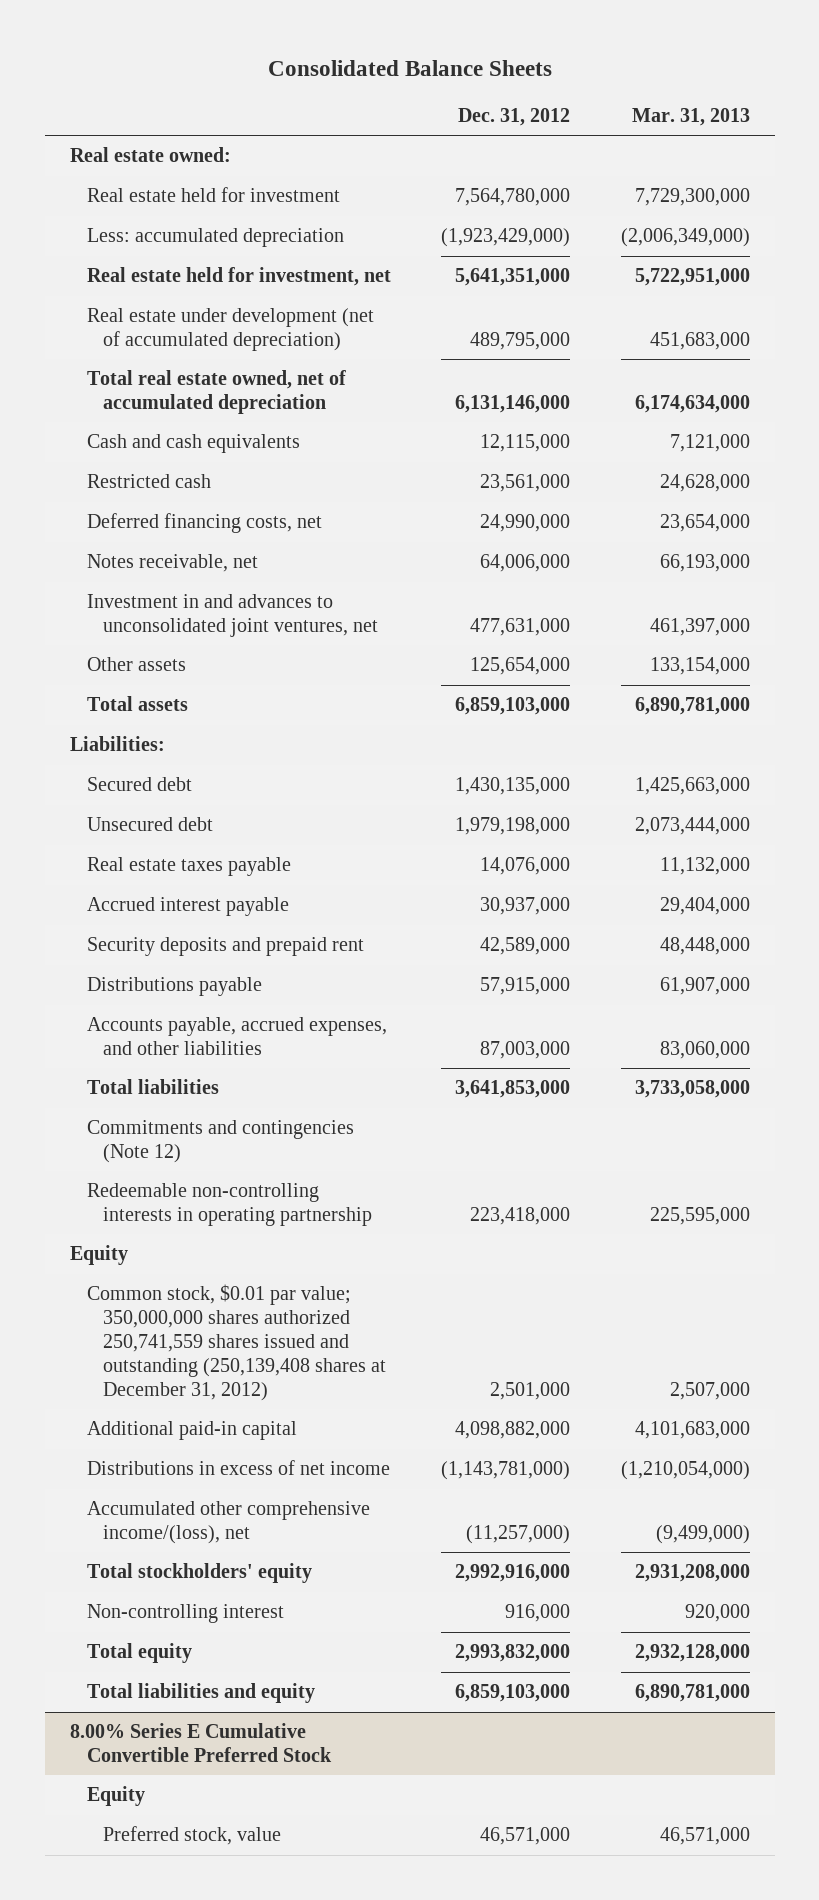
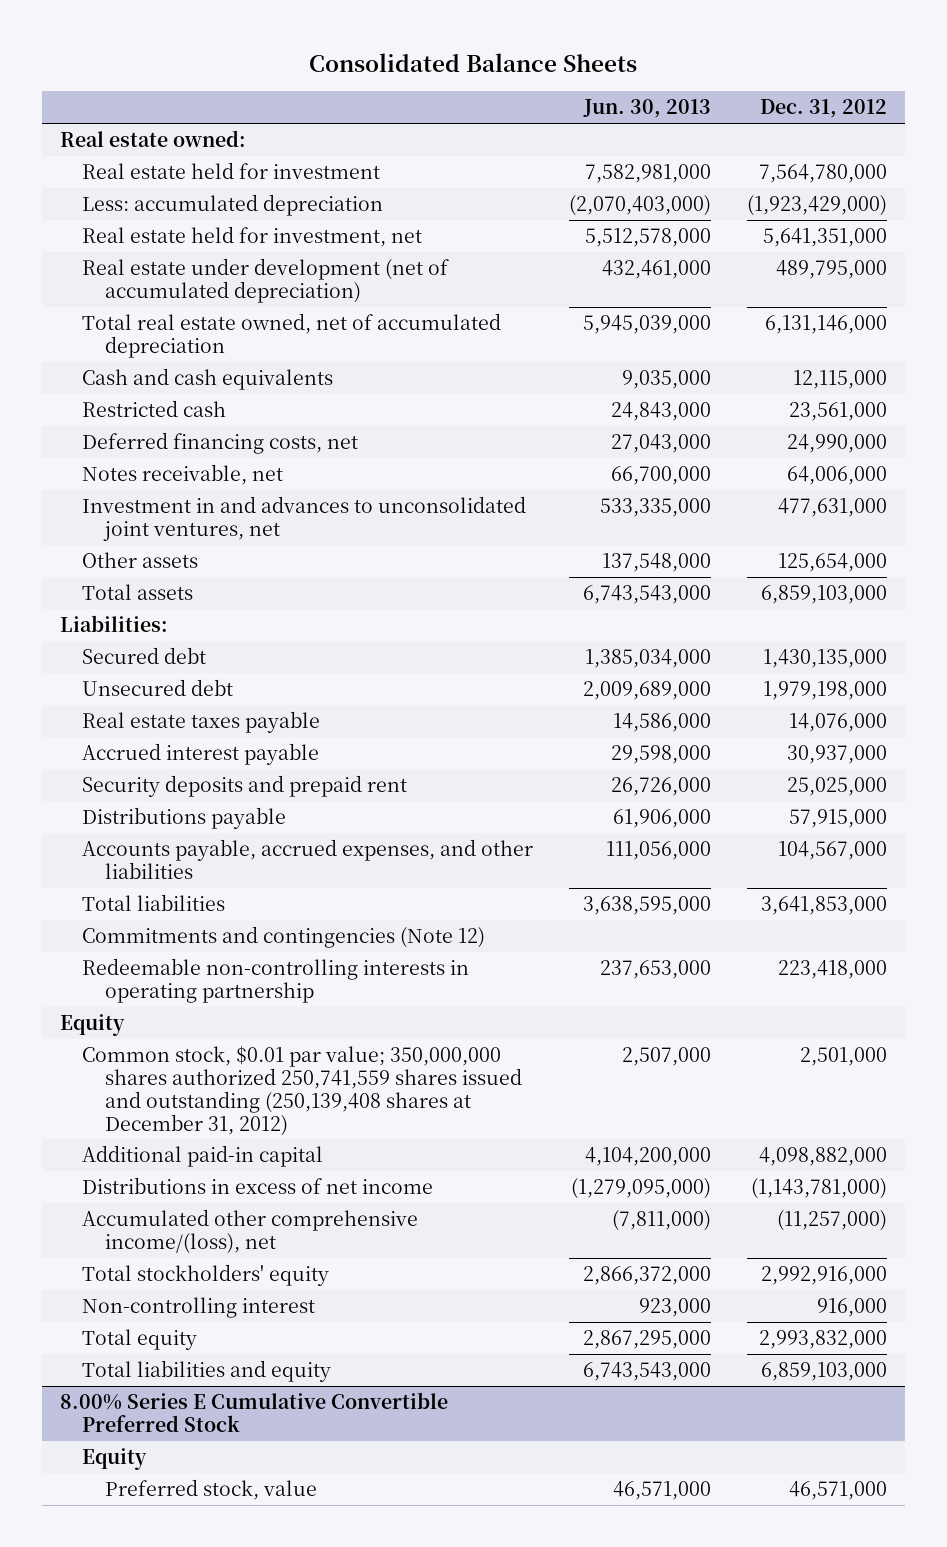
[631,108,750,127] Mar. 31, 2013 -> none
none -> [583,99,712,119] Jun. 30, 2013
[480,937,571,956] 42,589,000 -> [786,776,887,796] 25,025,000
[480,1041,571,1060] 87,003,000 -> [777,840,887,860] 104,567,000

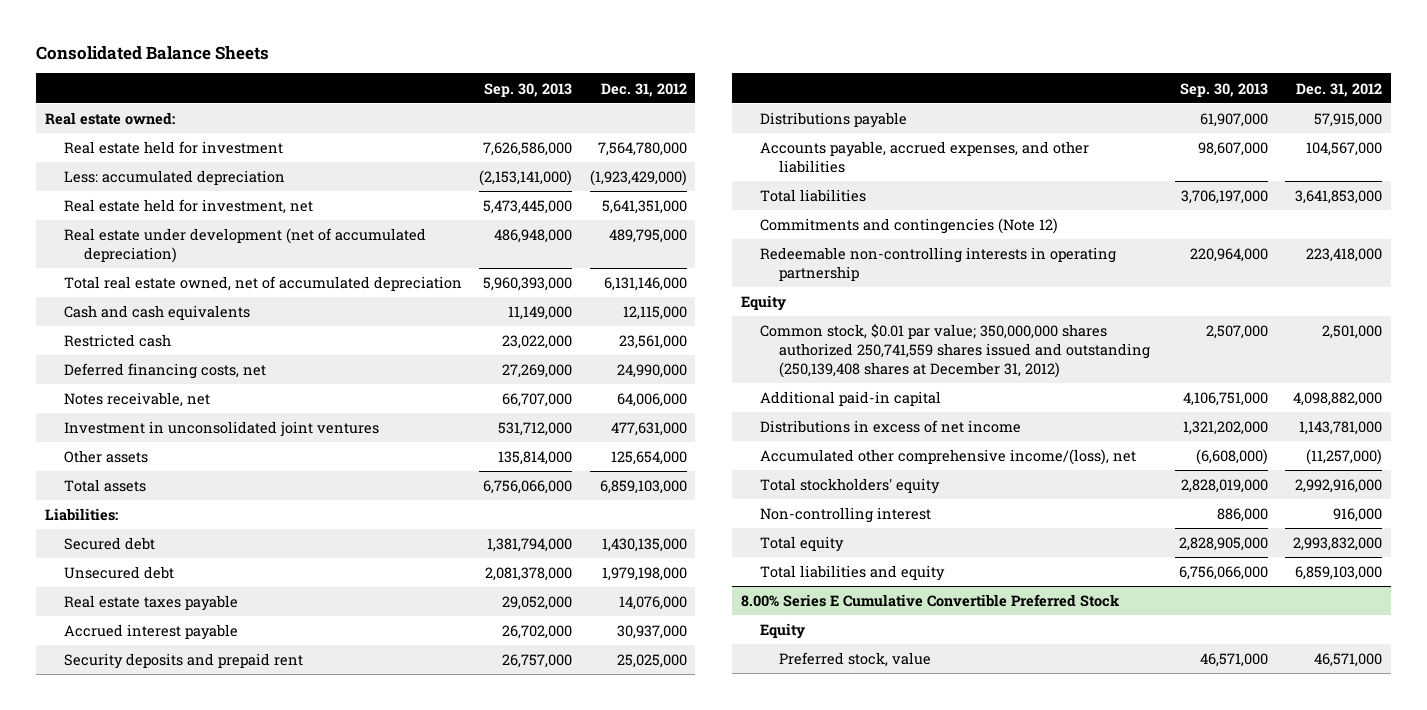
[583,99,712,119] Jun. 30, 2013 -> none
none -> [484,82,573,97] Sep. 30, 2013
[82,495,527,541] Investment in and advances to unconsolidated joint ventures, net -> [64,421,380,438] Investment in unconsolidated joint ventures
[750,1177,887,1199] (1,143,781,000) -> [1299,421,1383,436] 1,143,781,000

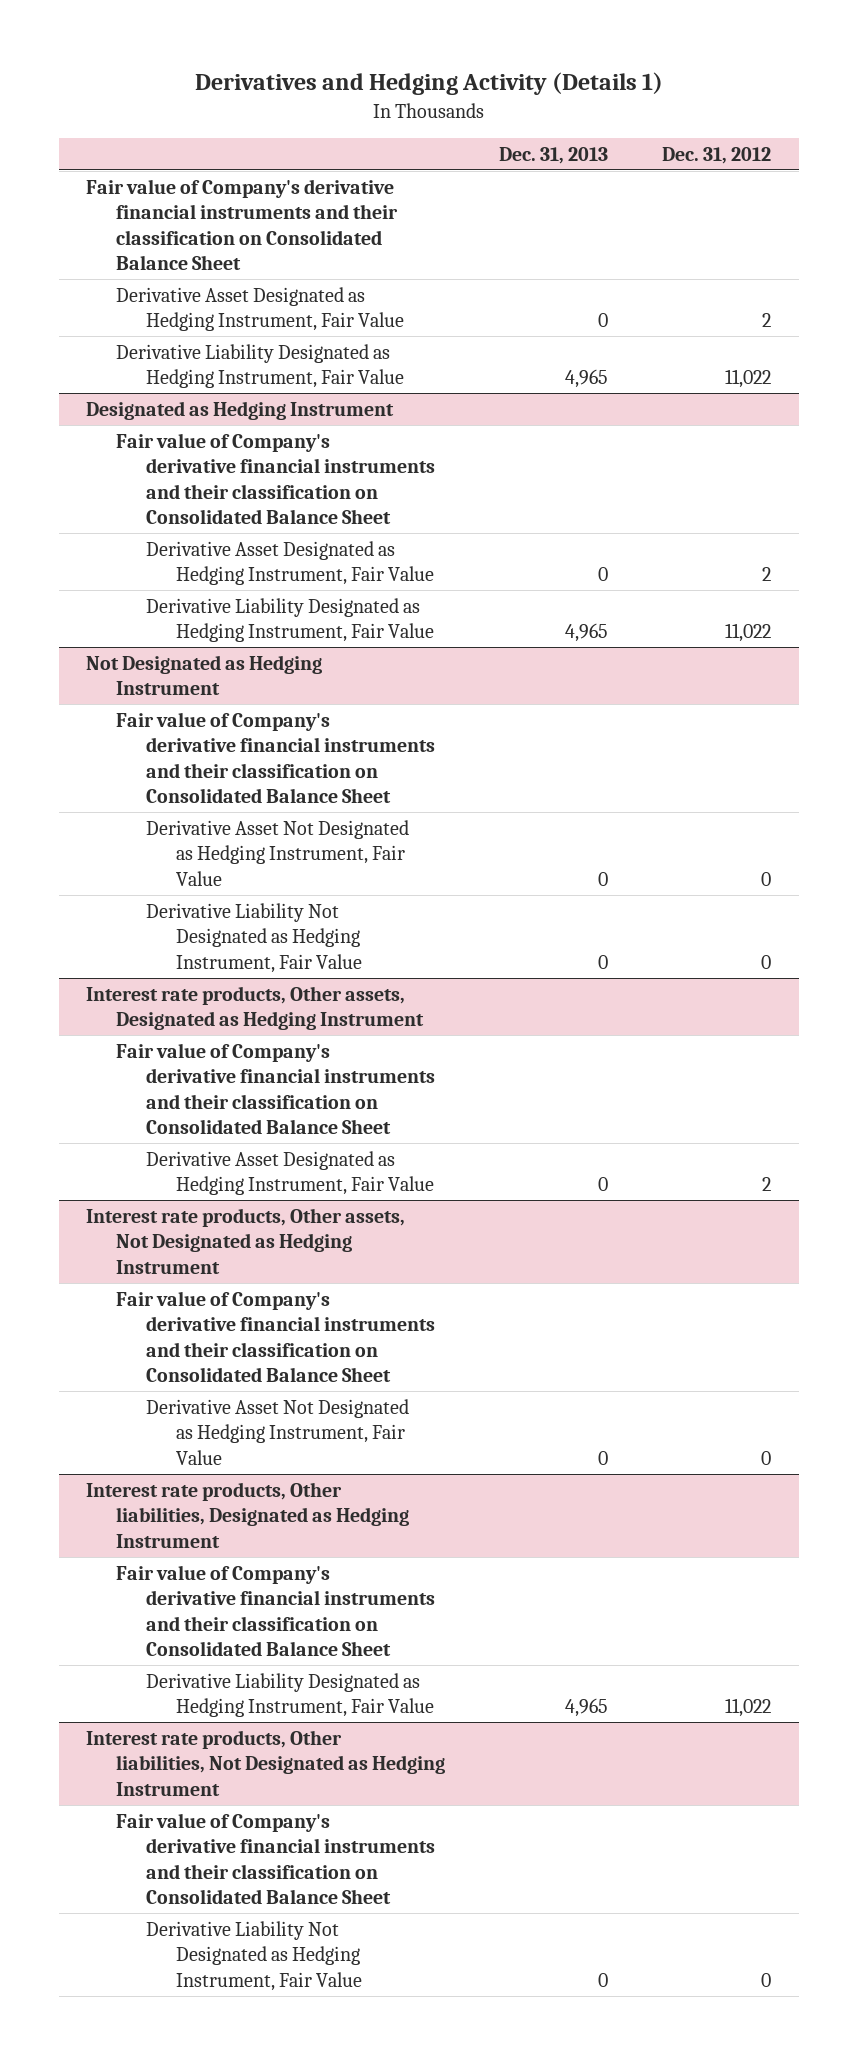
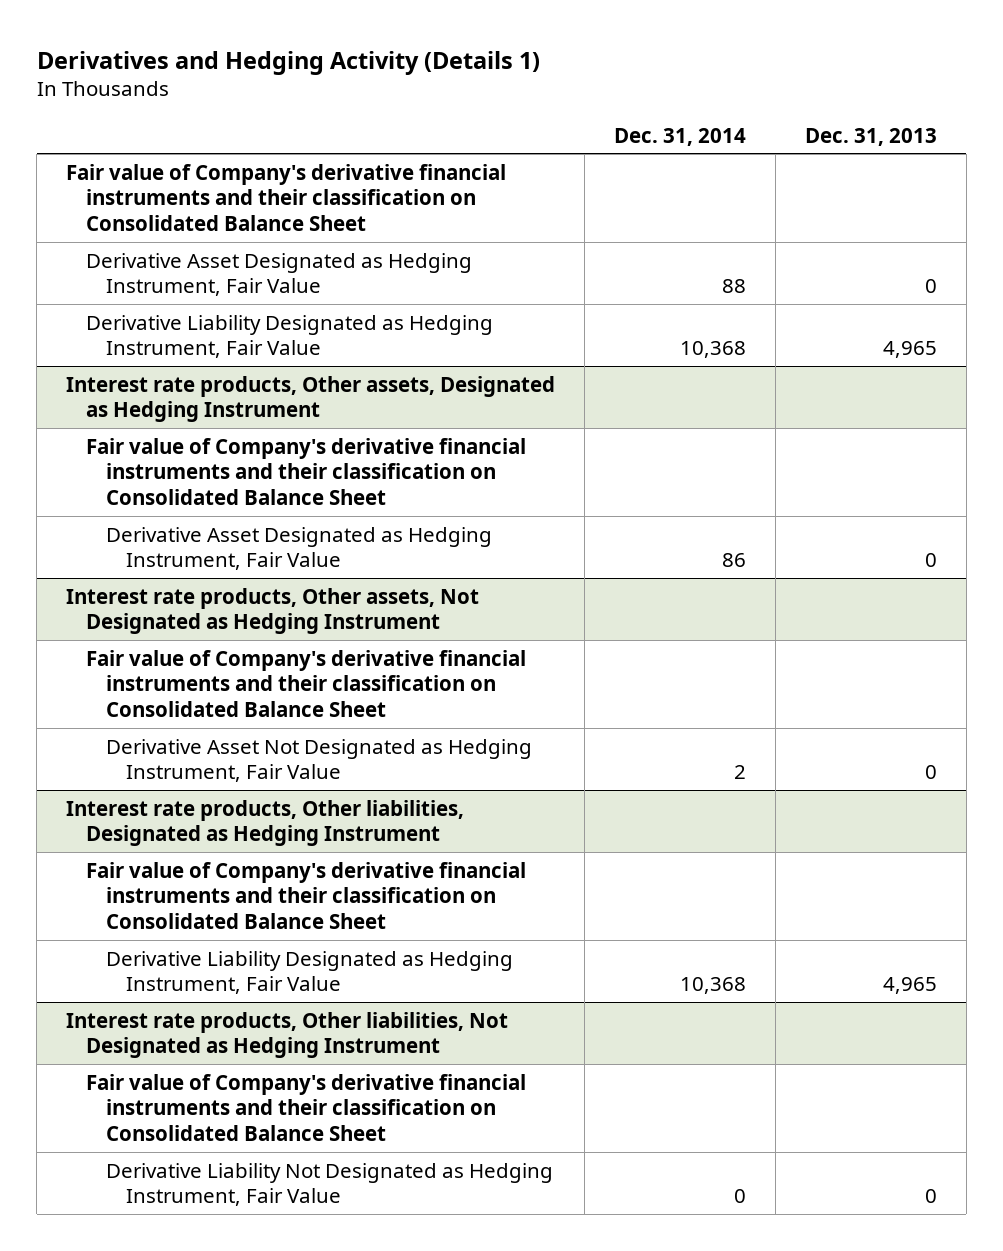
[662,146,772,164] Dec. 31, 2012 -> none
none -> [613,127,746,146] Dec. 31, 2014
[86,400,395,420] Designated as Hedging Instrument -> none
[116,432,435,525] Fair value of Company's derivative financial instruments and their classification on Consolidated Balance Sheet -> none
[145,540,434,586] Derivative Asset Designated as Hedging Instrument, Fair Value -> none
[145,597,434,643] Derivative Liability Designated as Hedging Instrument, Fair Value -> none
[86,654,323,696] Not Designated as Hedging Instrument -> none
[116,711,435,804] Fair value of Company's derivative financial instruments and their classification on Consolidated Balance Sheet -> none
[145,819,409,886] Derivative Asset Not Designated as Hedging Instrument, Fair Value -> none
[145,902,362,973] Derivative Liability Not Designated as Hedging Instrument, Fair Value -> none

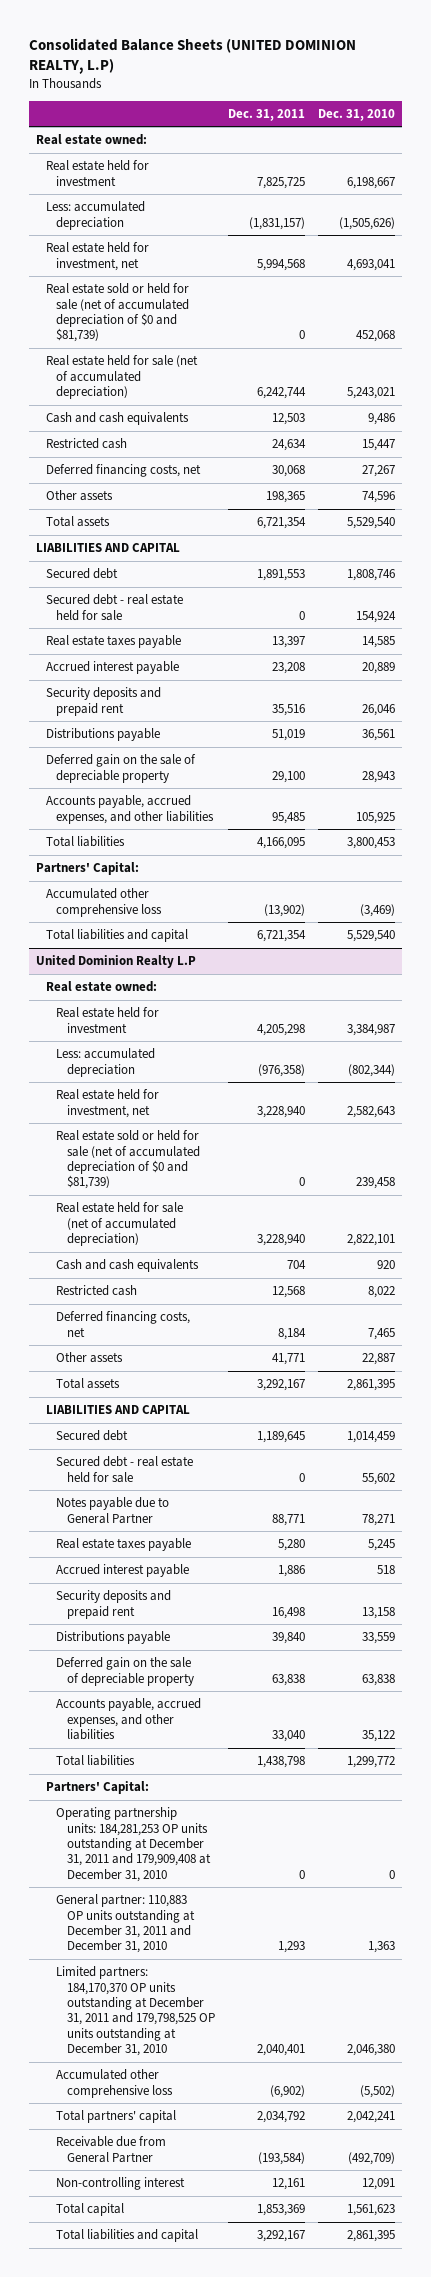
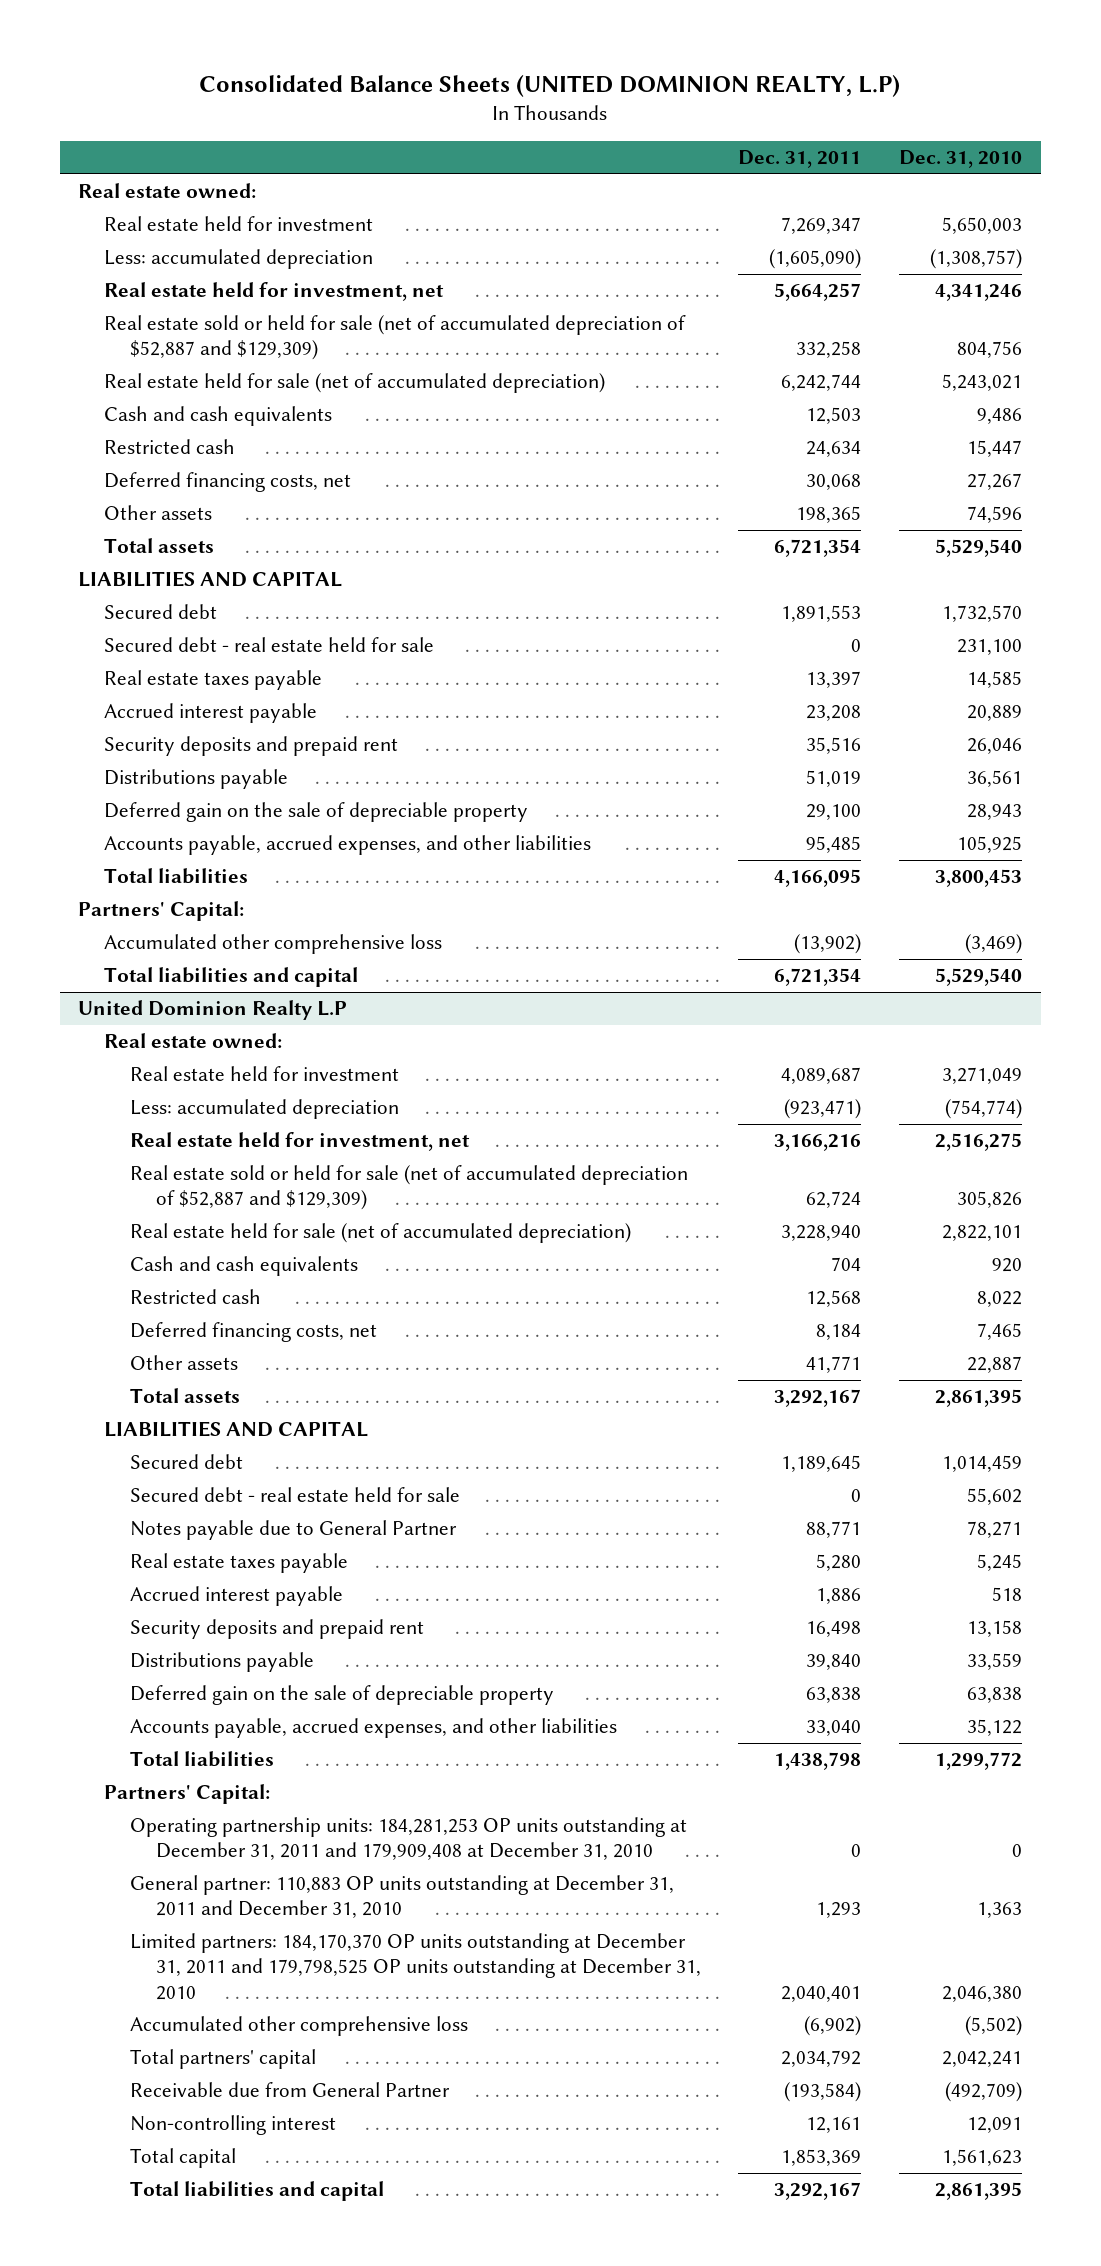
[256,176,305,189] 7,825,725 -> [781,217,862,235] 7,269,347
[347,176,396,189] 6,198,667 -> [942,217,1023,235] 5,650,003
[248,216,305,230] (1,831,157) -> [769,249,862,270] (1,605,090)
[339,216,396,230] (1,505,626) -> [930,249,1023,270] (1,308,757)
[256,258,305,271] 5,994,568 -> [774,283,862,302] 5,664,257
[347,258,396,271] 4,693,041 -> [935,284,1023,302] 4,341,246
[46,283,190,343] Real estate sold or held for sale (net of accumulated depreciation of $0 and $81,739) -> [104,315,687,361] Real estate sold or held for sale (net of accumulated depreciation of $52,887 and $129,309)
[298,330,305,340] 0 -> [796,341,862,359] 332,258
[356,330,396,343] 452,068 -> [957,341,1023,359] 804,756
[347,569,396,582] 1,808,746 -> [942,605,1023,623] 1,732,570
[356,610,397,623] 154,924 -> [957,639,1023,656] 231,100
[256,1023,305,1036] 4,205,298 -> [781,1067,862,1085] 4,089,687
[347,1023,396,1036] 3,384,987 -> [942,1067,1023,1085] 3,271,049
[257,1063,305,1077] (976,358) -> [784,1099,862,1120] (923,471)
[348,1063,396,1077] (802,344) -> [945,1099,1023,1120] (754,774)
[256,1105,305,1118] 3,228,940 -> [774,1134,862,1152] 3,166,216
[347,1105,396,1118] 2,582,643 -> [935,1133,1023,1152] 2,516,275
[56,1130,200,1190] Real estate sold or held for sale (net of accumulated depreciation of $0 and $81,739) -> [129,1165,688,1211] Real estate sold or held for sale (net of accumulated depreciation of $52,887 and $129,309)
[298,1177,305,1187] 0 -> [806,1191,862,1209] 62,724
[356,1177,396,1190] 239,458 -> [957,1191,1023,1209] 305,826

